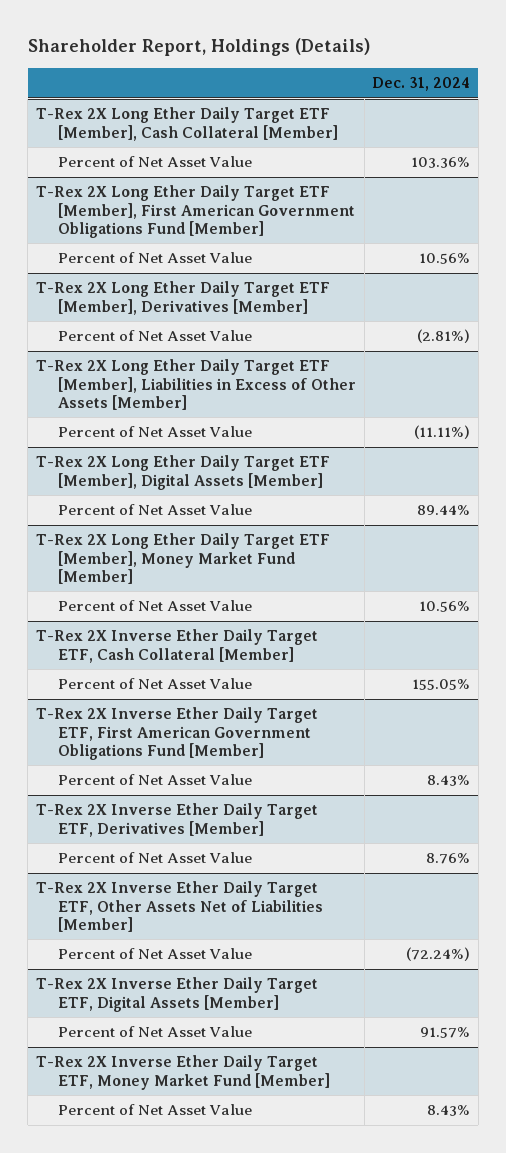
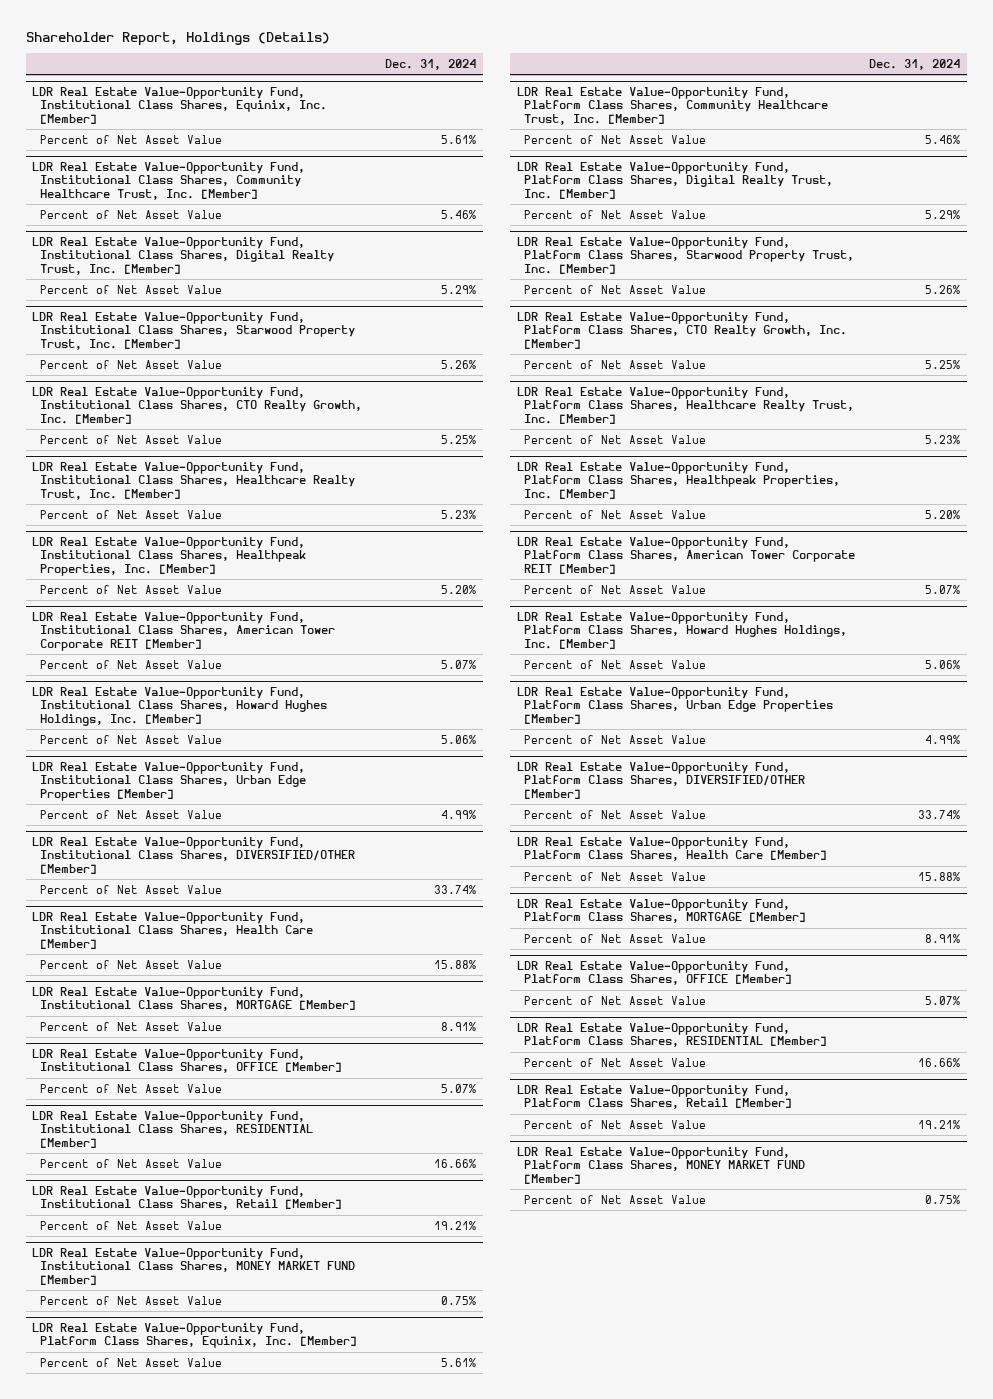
[35,107,339,141] T-Rex 2X Long Ether Daily Target ETF [Member], Cash Collateral [Member] -> none
[35,185,356,238] T-Rex 2X Long Ether Daily Target ETF [Member], First American Government Obligations Fund [Member] -> none
[35,281,330,315] T-Rex 2X Long Ether Daily Target ETF [Member], Derivatives [Member] -> none
[35,359,357,410] T-Rex 2X Long Ether Daily Target ETF [Member], Liabilities in Excess of Other Assets [Member] -> none
[35,455,330,490] T-Rex 2X Long Ether Daily Target ETF [Member], Digital Assets [Member] -> none
[35,533,330,584] T-Rex 2X Long Ether Daily Target ETF [Member], Money Market Fund [Member] -> none
[35,629,318,663] T-Rex 2X Inverse Ether Daily Target ETF, Cash Collateral [Member] -> none
[35,707,318,760] T-Rex 2X Inverse Ether Daily Target ETF, First American Government Obligations Fund [Member] -> none
[35,803,318,837] T-Rex 2X Inverse Ether Daily Target ETF, Derivatives [Member] -> none
[35,881,324,932] T-Rex 2X Inverse Ether Daily Target ETF, Other Assets Net of Liabilities [Member] -> none
[35,977,318,1012] T-Rex 2X Inverse Ether Daily Target ETF, Digital Assets [Member] -> none
[35,1055,331,1090] T-Rex 2X Inverse Ether Daily Target ETF, Money Market Fund [Member] -> none
none -> [32,87,328,124] LDR Real Estate Value-Opportunity Fund, Institutional Class Shares, Equinix, Inc. [Member]
[411,157,471,169] 103.36% -> [440,134,476,144] 5.61%
none -> [32,162,306,200] LDR Real Estate Value-Opportunity Fund, Institutional Class Shares, Community Healthcare Trust, Inc. [Member]
[419,253,471,265] 10.56% -> [440,209,476,219] 5.46%
none -> [32,237,335,275] LDR Real Estate Value-Opportunity Fund, Institutional Class Shares, Digital Realty Trust, Inc. [Member]
[417,329,471,344] (2.81%) -> [440,284,476,294] 5.29%
none -> [32,312,356,350] LDR Real Estate Value-Opportunity Fund, Institutional Class Shares, Starwood Property Trust, Inc. [Member]
[414,425,471,440] (11.11%) -> [440,359,476,369] 5.26%
none -> [32,387,363,424] LDR Real Estate Value-Opportunity Fund, Institutional Class Shares, CTO Realty Growth, Inc. [Member]
[417,505,471,516] 89.44% -> [440,434,476,444] 5.25%
none -> [32,462,356,500] LDR Real Estate Value-Opportunity Fund, Institutional Class Shares, Healthcare Realty Trust, Inc. [Member]
[419,601,471,613] 10.56% -> [440,509,476,519] 5.23%
none -> [32,537,307,576] LDR Real Estate Value-Opportunity Fund, Institutional Class Shares, Healthpeak Properties, Inc. [Member]
[412,679,471,691] 155.05% -> [440,584,476,594] 5.20%
none -> [32,612,336,651] LDR Real Estate Value-Opportunity Fund, Institutional Class Shares, American Tower Corporate REIT [Member]
[427,775,471,787] 8.43% -> [440,659,476,669] 5.07%
none -> [32,687,328,726] LDR Real Estate Value-Opportunity Fund, Institutional Class Shares, Howard Hughes Holdings, Inc. [Member]
[426,853,471,865] 8.76% -> [440,734,476,744] 5.06%
none -> [32,762,307,801] LDR Real Estate Value-Opportunity Fund, Institutional Class Shares, Urban Edge Properties [Member]
[406,947,471,962] (72.24%) -> [440,809,476,819] 4.99%
none -> [32,837,356,874] LDR Real Estate Value-Opportunity Fund, Institutional Class Shares, DIVERSIFIED/OTHER [Member]
[420,1027,471,1039] 91.57% -> [433,884,476,894] 33.74%
none -> [32,912,314,949] LDR Real Estate Value-Opportunity Fund, Institutional Class Shares, Health Care [Member]
[427,1105,471,1117] 8.43% -> [433,959,476,969] 15.88%
none -> [32,987,357,1012] LDR Real Estate Value-Opportunity Fund, Institutional Class Shares, MORTGAGE [Member]
none -> [40,1021,223,1031] Percent of Net Asset Value
none -> [32,1049,343,1074] LDR Real Estate Value-Opportunity Fund, Institutional Class Shares, OFFICE [Member]
none -> [40,1083,223,1093] Percent of Net Asset Value
none -> [32,1111,314,1148] LDR Real Estate Value-Opportunity Fund, Institutional Class Shares, RESIDENTIAL [Member]
none -> [40,1158,223,1168] Percent of Net Asset Value
none -> [32,1186,343,1211] LDR Real Estate Value-Opportunity Fund, Institutional Class Shares, Retail [Member]
none -> [40,1220,223,1230] Percent of Net Asset Value
none -> [32,1248,356,1285] LDR Real Estate Value-Opportunity Fund, Institutional Class Shares, MONEY MARKET FUND [Member]
none -> [40,1295,223,1305] Percent of Net Asset Value
none -> [32,1323,358,1349] LDR Real Estate Value-Opportunity Fund, Platform Class Shares, Equinix, Inc. [Member]
none -> [40,1357,223,1367] Percent of Net Asset Value
none -> [516,87,829,125] LDR Real Estate Value-Opportunity Fund, Platform Class Shares, Community Healthcare Trust, Inc. [Member]
none -> [524,134,707,144] Percent of Net Asset Value
none -> [516,162,834,199] LDR Real Estate Value-Opportunity Fund, Platform Class Shares, Digital Realty Trust, Inc. [Member]
none -> [524,209,707,219] Percent of Net Asset Value
none -> [516,237,855,274] LDR Real Estate Value-Opportunity Fund, Platform Class Shares, Starwood Property Trust, Inc. [Member]
none -> [524,284,707,294] Percent of Net Asset Value
none -> [516,312,848,349] LDR Real Estate Value-Opportunity Fund, Platform Class Shares, CTO Realty Growth, Inc. [Member]
none -> [524,359,707,369] Percent of Net Asset Value
none -> [516,387,855,424] LDR Real Estate Value-Opportunity Fund, Platform Class Shares, Healthcare Realty Trust, Inc. [Member]
none -> [524,434,707,444] Percent of Net Asset Value
none -> [516,462,841,499] LDR Real Estate Value-Opportunity Fund, Platform Class Shares, Healthpeak Properties, Inc. [Member]
none -> [524,509,707,519] Percent of Net Asset Value
none -> [516,537,856,574] LDR Real Estate Value-Opportunity Fund, Platform Class Shares, American Tower Corporate REIT [Member]
none -> [524,584,707,594] Percent of Net Asset Value
none -> [516,612,848,649] LDR Real Estate Value-Opportunity Fund, Platform Class Shares, Howard Hughes Holdings, Inc. [Member]
none -> [524,659,707,669] Percent of Net Asset Value
none -> [516,687,834,724] LDR Real Estate Value-Opportunity Fund, Platform Class Shares, Urban Edge Properties [Member]
none -> [524,734,707,744] Percent of Net Asset Value
none -> [516,762,806,799] LDR Real Estate Value-Opportunity Fund, Platform Class Shares, DIVERSIFIED/OTHER [Member]
none -> [524,809,707,819] Percent of Net Asset Value
none -> [516,837,828,862] LDR Real Estate Value-Opportunity Fund, Platform Class Shares, Health Care [Member]
none -> [524,871,707,881] Percent of Net Asset Value
none -> [516,899,807,924] LDR Real Estate Value-Opportunity Fund, Platform Class Shares, MORTGAGE [Member]
none -> [524,933,707,943] Percent of Net Asset Value
none -> [516,961,793,986] LDR Real Estate Value-Opportunity Fund, Platform Class Shares, OFFICE [Member]
none -> [524,995,707,1005] Percent of Net Asset Value
none -> [516,1023,828,1048] LDR Real Estate Value-Opportunity Fund, Platform Class Shares, RESIDENTIAL [Member]
none -> [524,1057,707,1067] Percent of Net Asset Value
none -> [516,1085,793,1110] LDR Real Estate Value-Opportunity Fund, Platform Class Shares, Retail [Member]
none -> [524,1119,707,1129] Percent of Net Asset Value
none -> [516,1147,806,1184] LDR Real Estate Value-Opportunity Fund, Platform Class Shares, MONEY MARKET FUND [Member]
none -> [524,1194,707,1204] Percent of Net Asset Value

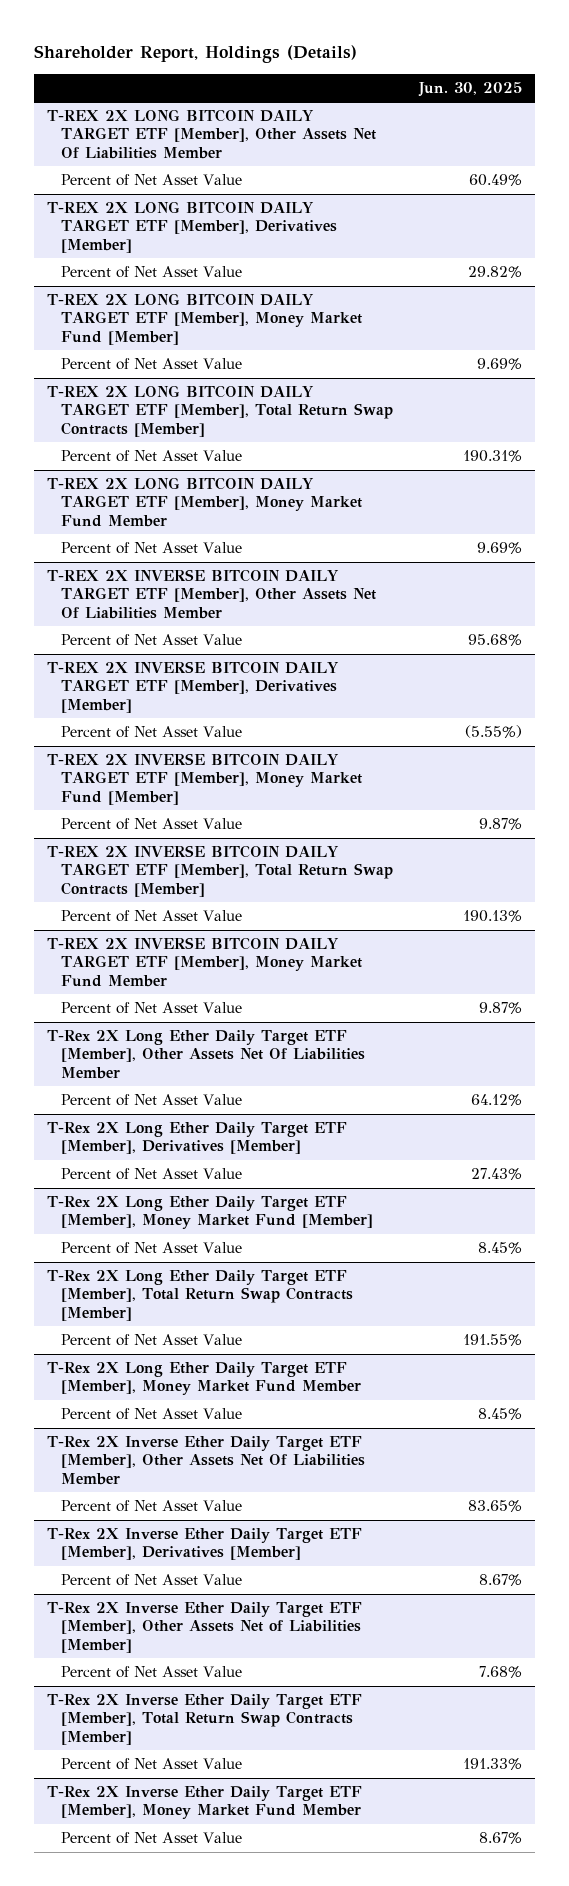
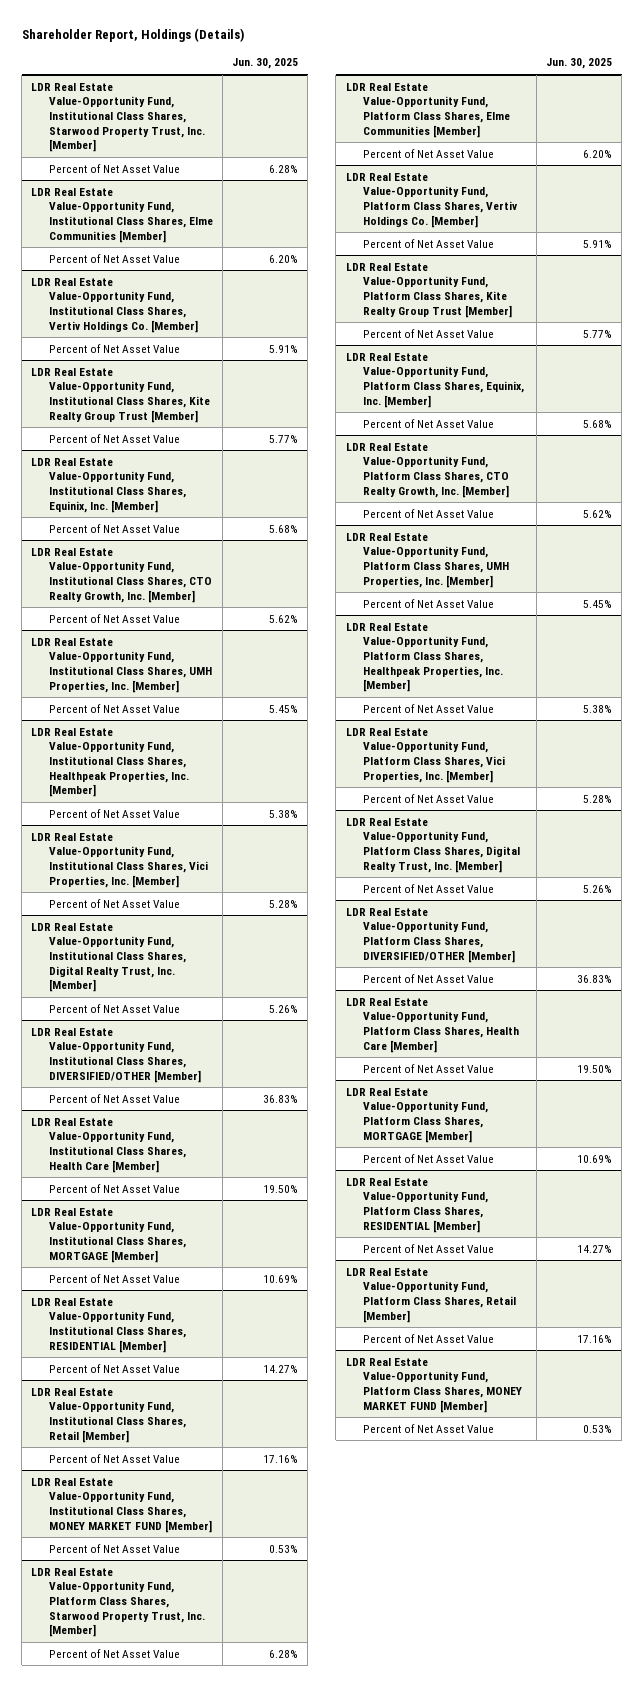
[47,109,376,159] T-REX 2X LONG BITCOIN DAILY TARGET ETF [Member], Other Assets Net Of Liabilities Member -> none
[47,201,337,253] T-REX 2X LONG BITCOIN DAILY TARGET ETF [Member], Derivatives [Member] -> none
[47,293,362,345] T-REX 2X LONG BITCOIN DAILY TARGET ETF [Member], Money Market Fund [Member] -> none
[47,385,393,437] T-REX 2X LONG BITCOIN DAILY TARGET ETF [Member], Total Return Swap Contracts [Member] -> none
[47,477,362,527] T-REX 2X LONG BITCOIN DAILY TARGET ETF [Member], Money Market Fund Member -> none
[47,569,376,619] T-REX 2X INVERSE BITCOIN DAILY TARGET ETF [Member], Other Assets Net Of Liabilities Member -> none
[47,661,340,713] T-REX 2X INVERSE BITCOIN DAILY TARGET ETF [Member], Derivatives [Member] -> none
[47,753,362,805] T-REX 2X INVERSE BITCOIN DAILY TARGET ETF [Member], Money Market Fund [Member] -> none
[47,845,393,897] T-REX 2X INVERSE BITCOIN DAILY TARGET ETF [Member], Total Return Swap Contracts [Member] -> none
[47,937,362,987] T-REX 2X INVERSE BITCOIN DAILY TARGET ETF [Member], Money Market Fund Member -> none
[47,1030,365,1079] T-Rex 2X Long Ether Daily Target ETF [Member], Other Assets Net Of Liabilities Member -> none
[47,1122,348,1155] T-Rex 2X Long Ether Daily Target ETF [Member], Derivatives [Member] -> none
[47,1196,373,1230] T-Rex 2X Long Ether Daily Target ETF [Member], Money Market Fund [Member] -> none
[47,1270,353,1321] T-Rex 2X Long Ether Daily Target ETF [Member], Total Return Swap Contracts [Member] -> none
[47,1362,361,1396] T-Rex 2X Long Ether Daily Target ETF [Member], Money Market Fund Member -> none
[47,1436,365,1485] T-Rex 2X Inverse Ether Daily Target ETF [Member], Other Assets Net Of Liabilities Member -> none
[47,1528,363,1561] T-Rex 2X Inverse Ether Daily Target ETF [Member], Derivatives [Member] -> none
[47,1602,363,1653] T-Rex 2X Inverse Ether Daily Target ETF [Member], Other Assets Net of Liabilities [Member] -> none
[47,1694,363,1745] T-Rex 2X Inverse Ether Daily Target ETF [Member], Total Return Swap Contracts [Member] -> none
[47,1786,363,1820] T-Rex 2X Inverse Ether Daily Target ETF [Member], Money Market Fund Member -> none
none -> [31,82,205,153] LDR Real Estate Value-Opportunity Fund, Institutional Class Shares, Starwood Property Trust, Inc. [Member]
[468,174,522,187] 60.49% -> [268,164,298,173] 6.28%
none -> [31,187,213,243] LDR Real Estate Value-Opportunity Fund, Institutional Class Shares, Elme Communities [Member]
[467,266,522,279] 29.82% -> [268,254,298,263] 6.20%
none -> [31,277,198,333] LDR Real Estate Value-Opportunity Fund, Institutional Class Shares, Vertiv Holdings Co. [Member]
[476,358,522,371] 9.69% -> [268,344,298,353] 5.91%
none -> [31,367,210,423] LDR Real Estate Value-Opportunity Fund, Institutional Class Shares, Kite Realty Group Trust [Member]
[462,450,522,463] 190.31% -> [268,434,298,443] 5.77%
none -> [31,457,186,513] LDR Real Estate Value-Opportunity Fund, Institutional Class Shares, Equinix, Inc. [Member]
[476,542,522,555] 9.69% -> [268,524,298,533] 5.68%
none -> [31,547,212,603] LDR Real Estate Value-Opportunity Fund, Institutional Class Shares, CTO Realty Growth, Inc. [Member]
[467,634,522,647] 95.68% -> [268,614,298,623] 5.62%
none -> [31,637,212,693] LDR Real Estate Value-Opportunity Fund, Institutional Class Shares, UMH Properties, Inc. [Member]
[464,725,522,739] (5.55%) -> [268,704,298,713] 5.45%
none -> [31,727,189,798] LDR Real Estate Value-Opportunity Fund, Institutional Class Shares, Healthpeak Properties, Inc. [Member]
[478,818,522,831] 9.87% -> [268,809,298,818] 5.38%
none -> [31,832,208,888] LDR Real Estate Value-Opportunity Fund, Institutional Class Shares, Vici Properties, Inc. [Member]
[462,910,522,923] 190.13% -> [268,899,298,908] 5.28%
none -> [31,922,186,993] LDR Real Estate Value-Opportunity Fund, Institutional Class Shares, Digital Realty Trust, Inc. [Member]
[478,1002,522,1015] 9.87% -> [268,1004,298,1013] 5.26%
none -> [31,1027,201,1083] LDR Real Estate Value-Opportunity Fund, Institutional Class Shares, DIVERSIFIED/OTHER [Member]
[470,1094,522,1107] 64.12% -> [262,1094,298,1103] 36.83%
none -> [31,1117,186,1173] LDR Real Estate Value-Opportunity Fund, Institutional Class Shares, Health Care [Member]
[470,1168,522,1181] 27.43% -> [262,1184,298,1193] 19.50%
none -> [31,1207,186,1263] LDR Real Estate Value-Opportunity Fund, Institutional Class Shares, MORTGAGE [Member]
[477,1242,522,1255] 8.45% -> [262,1274,298,1283] 10.69%
none -> [31,1297,186,1353] LDR Real Estate Value-Opportunity Fund, Institutional Class Shares, RESIDENTIAL [Member]
[462,1334,522,1347] 191.55% -> [262,1364,298,1373] 14.27%
none -> [31,1387,186,1443] LDR Real Estate Value-Opportunity Fund, Institutional Class Shares, Retail [Member]
[477,1408,522,1421] 8.45% -> [262,1454,298,1463] 17.16%
none -> [31,1477,212,1533] LDR Real Estate Value-Opportunity Fund, Institutional Class Shares, MONEY MARKET FUND [Member]
[467,1500,522,1513] 83.65% -> [268,1544,298,1553] 0.53%
none -> [31,1567,205,1638] LDR Real Estate Value-Opportunity Fund, Platform Class Shares, Starwood Property Trust, Inc. [Member]
[478,1574,522,1587] 8.67% -> [268,1649,298,1658] 6.28%
none -> [345,82,510,138] LDR Real Estate Value-Opportunity Fund, Platform Class Shares, Elme Communities [Member]
[478,1666,522,1679] 7.68% -> [583,149,613,158] 6.20%
none -> [345,172,517,228] LDR Real Estate Value-Opportunity Fund, Platform Class Shares, Vertiv Holdings Co. [Member]
[462,1758,522,1771] 191.33% -> [583,239,613,248] 5.91%
none -> [345,262,512,318] LDR Real Estate Value-Opportunity Fund, Platform Class Shares, Kite Realty Group Trust [Member]
[478,1832,522,1845] 8.67% -> [583,329,613,338] 5.77%
none -> [345,352,524,408] LDR Real Estate Value-Opportunity Fund, Platform Class Shares, Equinix, Inc. [Member]
none -> [362,418,494,428] Percent of Net Asset Value
none -> [345,442,509,498] LDR Real Estate Value-Opportunity Fund, Platform Class Shares, CTO Realty Growth, Inc. [Member]
none -> [362,508,494,518] Percent of Net Asset Value
none -> [345,532,509,588] LDR Real Estate Value-Opportunity Fund, Platform Class Shares, UMH Properties, Inc. [Member]
none -> [362,598,494,608] Percent of Net Asset Value
none -> [345,622,503,693] LDR Real Estate Value-Opportunity Fund, Platform Class Shares, Healthpeak Properties, Inc. [Member]
none -> [362,703,494,713] Percent of Net Asset Value
none -> [345,727,505,783] LDR Real Estate Value-Opportunity Fund, Platform Class Shares, Vici Properties, Inc. [Member]
none -> [362,793,494,803] Percent of Net Asset Value
none -> [345,817,520,873] LDR Real Estate Value-Opportunity Fund, Platform Class Shares, Digital Realty Trust, Inc. [Member]
none -> [362,883,494,893] Percent of Net Asset Value
none -> [345,907,515,963] LDR Real Estate Value-Opportunity Fund, Platform Class Shares, DIVERSIFIED/OTHER [Member]
none -> [362,973,494,983] Percent of Net Asset Value
none -> [345,997,519,1053] LDR Real Estate Value-Opportunity Fund, Platform Class Shares, Health Care [Member]
none -> [362,1063,494,1073] Percent of Net Asset Value
none -> [345,1087,488,1143] LDR Real Estate Value-Opportunity Fund, Platform Class Shares, MORTGAGE [Member]
none -> [362,1153,494,1163] Percent of Net Asset Value
none -> [345,1177,488,1233] LDR Real Estate Value-Opportunity Fund, Platform Class Shares, RESIDENTIAL [Member]
none -> [362,1243,494,1253] Percent of Net Asset Value
none -> [345,1267,516,1323] LDR Real Estate Value-Opportunity Fund, Platform Class Shares, Retail [Member]
none -> [362,1333,494,1343] Percent of Net Asset Value
none -> [345,1357,522,1413] LDR Real Estate Value-Opportunity Fund, Platform Class Shares, MONEY MARKET FUND [Member]
none -> [362,1423,494,1433] Percent of Net Asset Value

